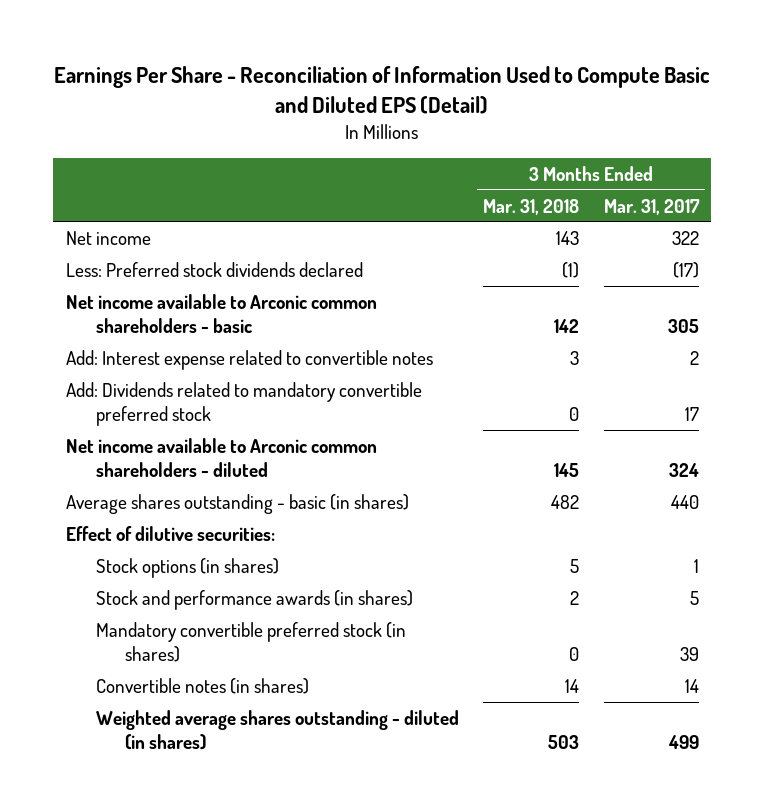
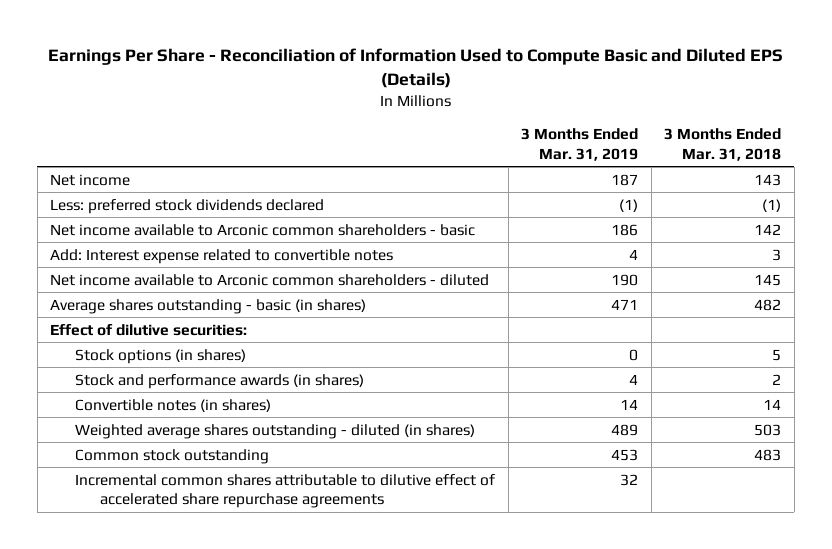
[54,66,711,115] Earnings Per Share - Reconciliation of Information Used to Compute Basic and Diluted EPS (Detail) -> [47,48,783,89] Earnings Per Share - Reconciliation of Information Used to Compute Basic and Diluted EPS (Details)
[603,198,700,215] Mar. 31, 2017 -> none
none -> [521,127,639,161] 3 Months Ended Mar. 31, 2019
[65,261,363,277] Less: Preferred stock dividends declared -> [50,198,325,214] Less: preferred stock dividends declared
[65,381,422,427] Add: Dividends related to mandatory convertible preferred stock -> none
[95,621,406,663] Mandatory convertible preferred stock (in shares) -> none
none -> [75,448,270,464] Common stock outstanding
none -> [75,473,496,509] Incremental common shares attributable to dilutive effect of accelerated share repurchase agreements

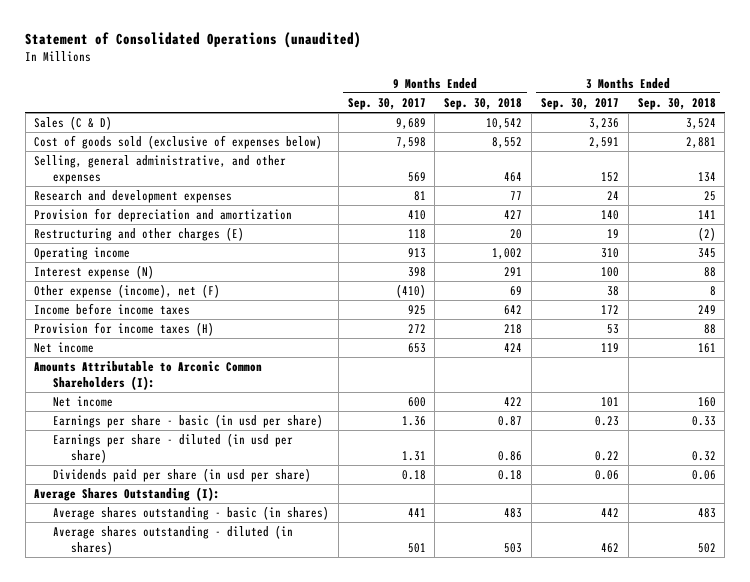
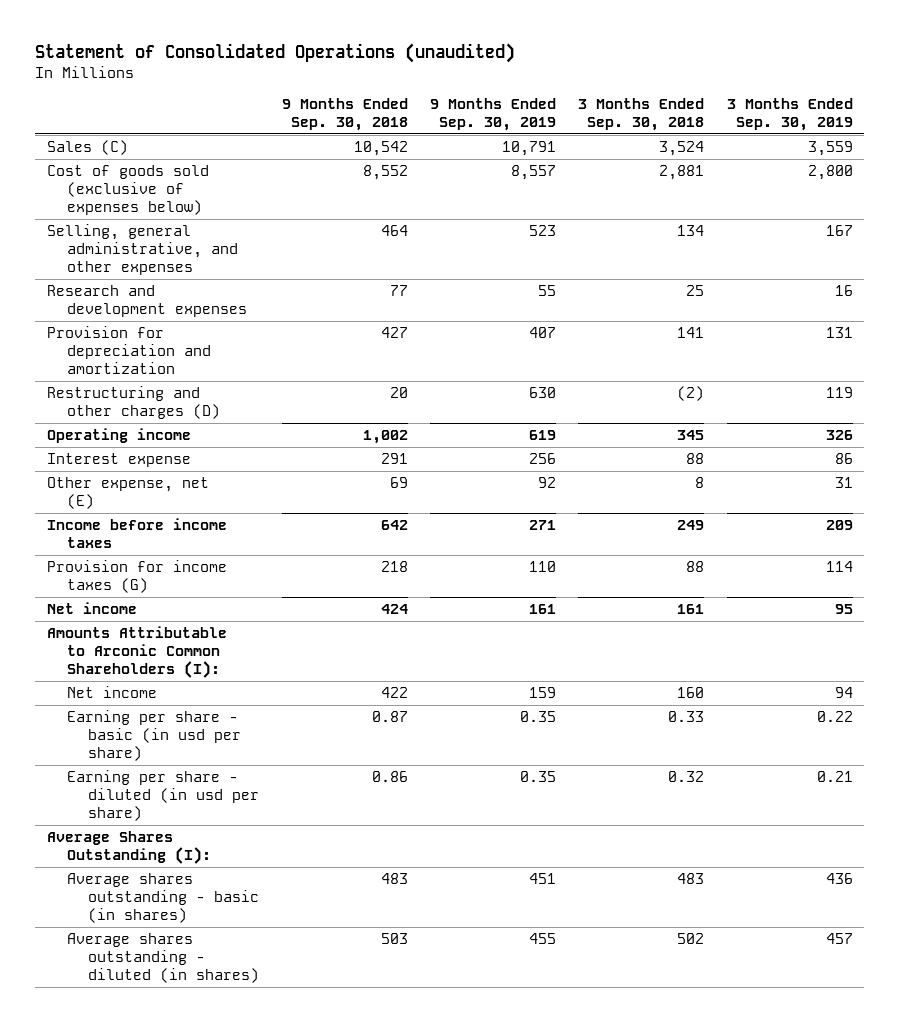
[347,97,426,110] Sep. 30, 2017 -> none
[540,97,619,110] Sep. 30, 2017 -> none
none -> [429,97,556,132] 9 Months Ended Sep. 30, 2019
none -> [726,97,853,132] 3 Months Ended Sep. 30, 2019
[34,115,113,130] Sales (C & D) -> [46,139,128,155] Sales (C)
[34,226,245,241] Restructuring and other charges (E) -> [46,385,221,420] Restructuring and other charges (D)
[34,264,155,279] Interest expense (N) -> [46,452,191,467] Interest expense
[34,283,221,298] Other expense (income), net (F) -> [46,476,209,510] Other expense, net (E)
[34,321,215,336] Provision for income taxes (H) -> [46,559,227,594] Provision for income taxes (G)
[52,467,311,482] Dividends paid per share (in usd per share) -> none
[52,413,323,428] Earnings per share - basic (in usd per share) -> [67,709,242,762] Earning per share - basic (in usd per share)
[52,432,293,463] Earnings per share - diluted (in usd per share) -> [67,769,260,822] Earning per share - diluted (in usd per share)

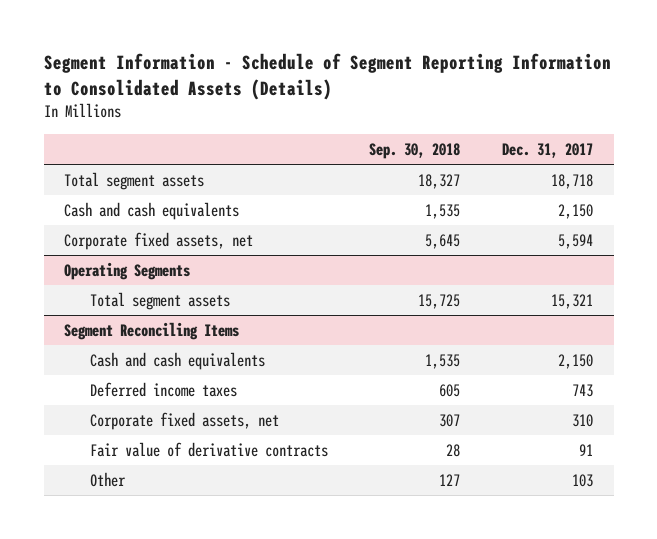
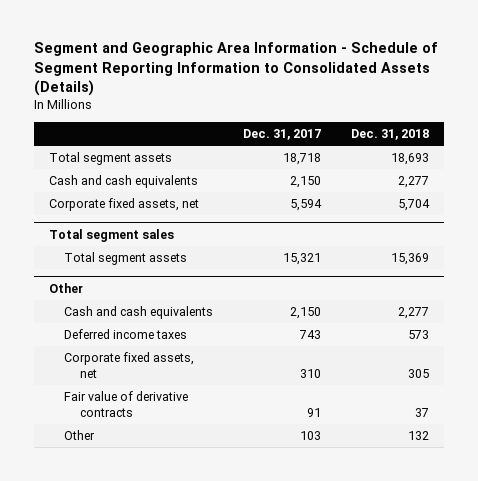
[43,53,611,100] Segment Information - Schedule of Segment Reporting Information to Consolidated Assets (Details) -> [33,42,438,97] Segment and Geographic Area Information - Schedule of Segment Reporting Information to Consolidated Assets (Details)
[369,142,461,159] Sep. 30, 2018 -> none
none -> [350,128,429,140] Dec. 31, 2018
[64,262,191,281] Operating Segments -> [48,229,174,243] Total segment sales
[64,322,240,341] Segment Reconciling Items -> [48,283,83,294] Other

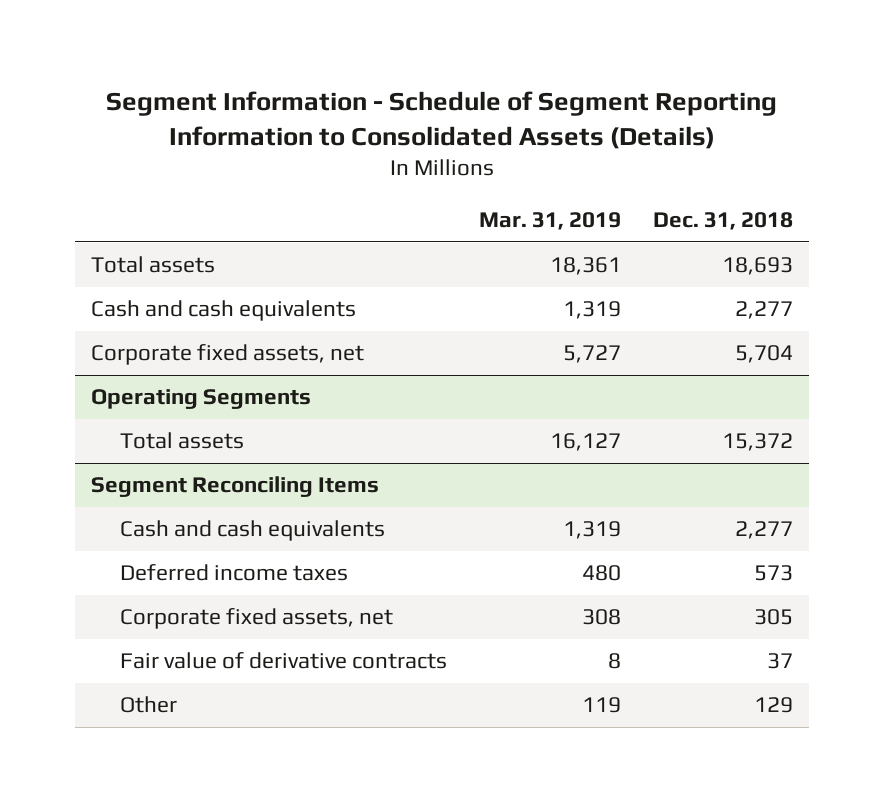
[33,42,438,97] Segment and Geographic Area Information - Schedule of Segment Reporting Information to Consolidated Assets (Details) -> [106,90,778,149] Segment Information - Schedule of Segment Reporting Information to Consolidated Assets (Details)
[243,128,322,140] Dec. 31, 2017 -> none
none -> [479,211,622,230] Mar. 31, 2019
[48,152,172,166] Total segment assets -> [91,256,216,274] Total assets
[48,229,174,243] Total segment sales -> [91,389,312,410] Operating Segments
[64,252,188,266] Total segment assets -> [120,432,245,450] Total assets
[390,253,429,266] 15,369 -> [722,433,794,452] 15,372
[48,283,83,294] Other -> [91,476,380,498] Segment Reconciling Items
[407,431,429,441] 132 -> [754,697,794,714] 129

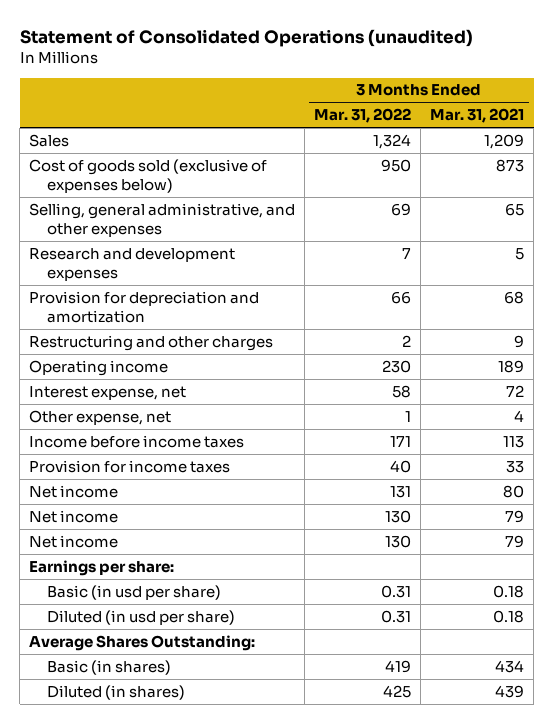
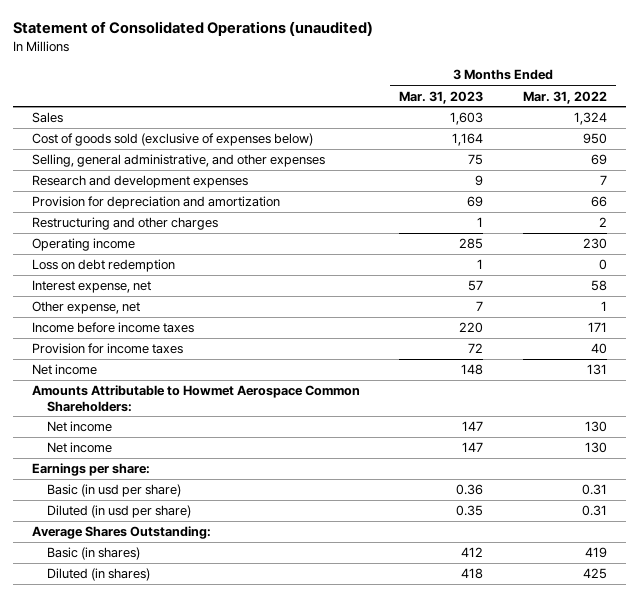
[430,108,525,124] Mar. 31, 2021 -> none
none -> [399,90,484,104] Mar. 31, 2023
none -> [32,259,176,273] Loss on debt redemption
none -> [32,385,361,412] Amounts Attributable to Howmet Aerospace Common Shareholders:

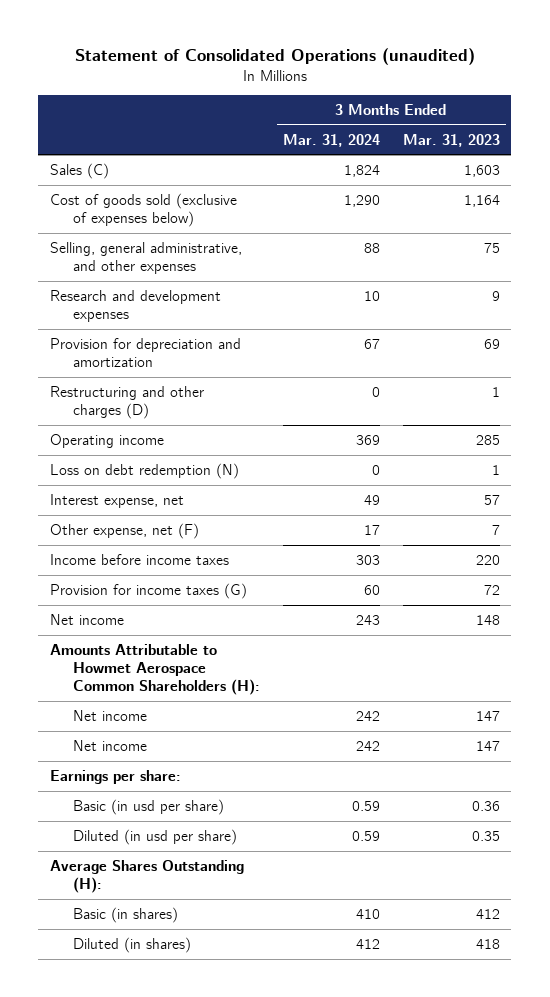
[522,90,607,104] Mar. 31, 2022 -> none
none -> [282,133,380,147] Mar. 31, 2024
[32,112,64,124] Sales -> [49,162,109,179] Sales (C)
[32,217,219,231] Restructuring and other charges -> [49,385,204,419] Restructuring and other charges (D)
[32,259,176,273] Loss on debt redemption -> [49,462,239,479] Loss on debt redemption (N)
[32,301,141,315] Other expense, net -> [49,522,199,539] Other expense, net (F)
[32,343,184,355] Provision for income taxes -> [49,582,247,599] Provision for income taxes (G)
[32,385,361,412] Amounts Attributable to Howmet Aerospace Common Shareholders: -> [49,643,260,696] Amounts Attributable to Howmet Aerospace Common Shareholders (H):
[32,526,212,540] Average Shares Outstanding: -> [49,859,244,893] Average Shares Outstanding (H):

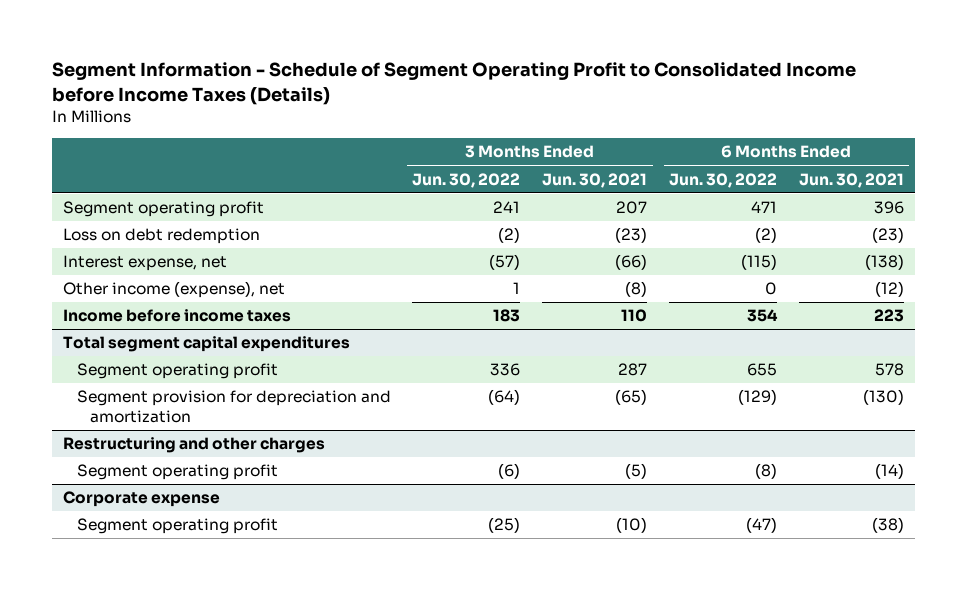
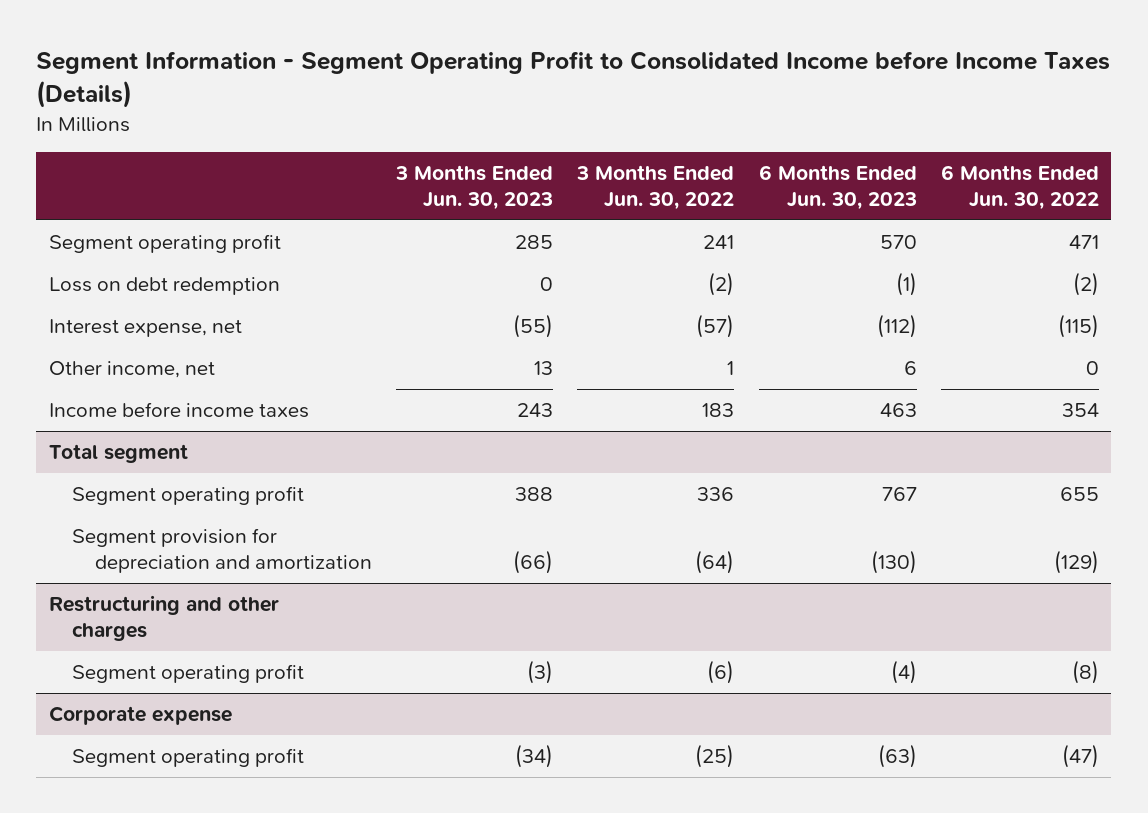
[52,62,857,105] Segment Information - Schedule of Segment Operating Profit to Consolidated Income before Income Taxes (Details) -> [36,51,1111,109] Segment Information - Segment Operating Profit to Consolidated Income before Income Taxes (Details)
[542,172,648,188] Jun. 30, 2021 -> none
[798,172,904,188] Jun. 30, 2021 -> none
none -> [395,165,554,211] 3 Months Ended Jun. 30, 2023
none -> [758,165,917,211] 6 Months Ended Jun. 30, 2023
[62,281,285,299] Other income (expense), net -> [48,361,215,379] Other income, net
[62,336,350,353] Total segment capital expenditures -> [48,444,188,464] Total segment

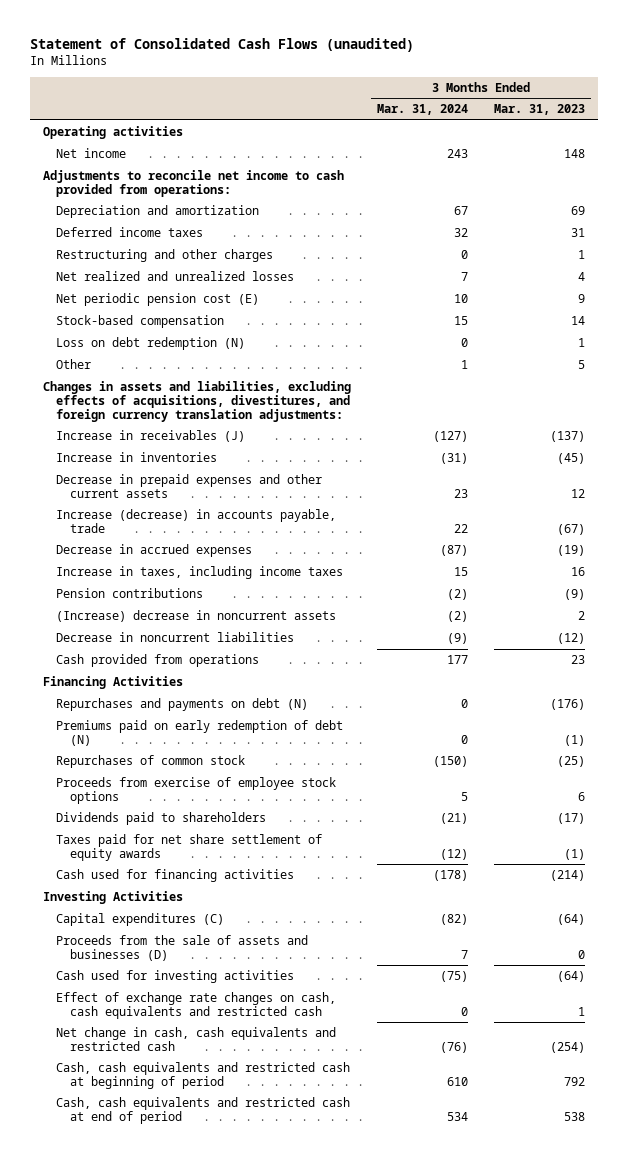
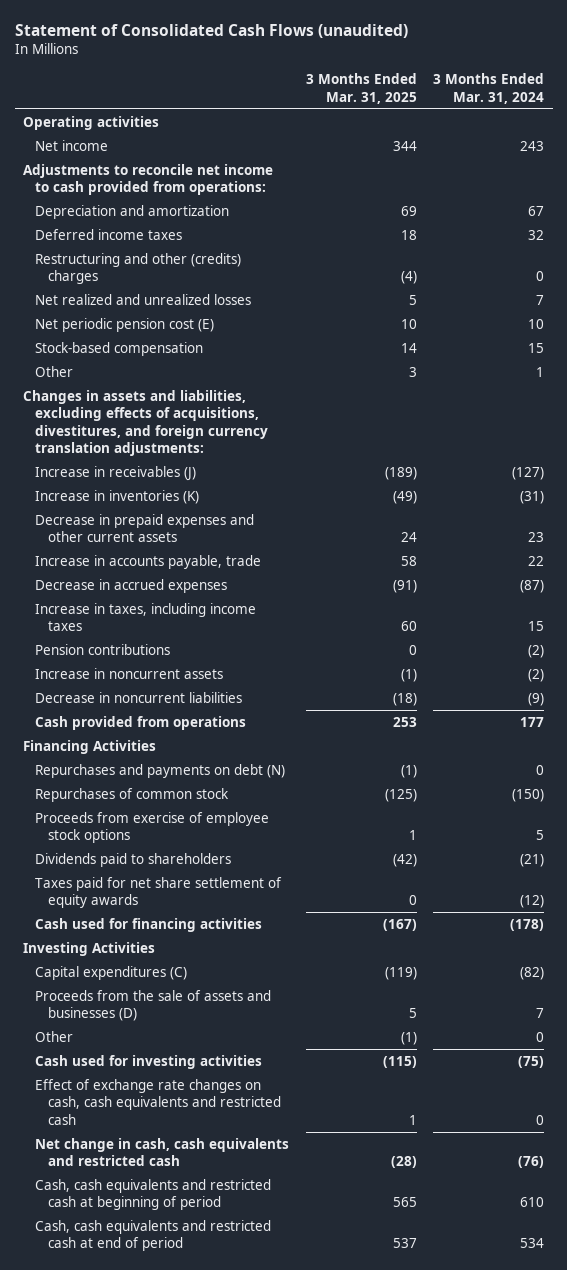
[493,104,585,116] Mar. 31, 2023 -> none
none -> [305,73,417,104] 3 Months Ended Mar. 31, 2025
[56,249,274,263] Restructuring and other charges -> [35,252,242,285] Restructuring and other (credits) charges
[56,337,246,351] Loss on debt redemption (N) -> none
[56,452,218,463] Increase in inventories -> [35,489,200,504] Increase in inventories (K)
[56,509,337,533] Increase (decrease) in accounts payable, trade -> [35,554,262,569] Increase in accounts payable, trade
[56,610,337,623] (Increase) decrease in noncurrent assets -> [35,667,224,679] Increase in noncurrent assets
[56,720,344,746] Premiums paid on early redemption of debt (N) -> none
none -> [35,1030,74,1042] Other

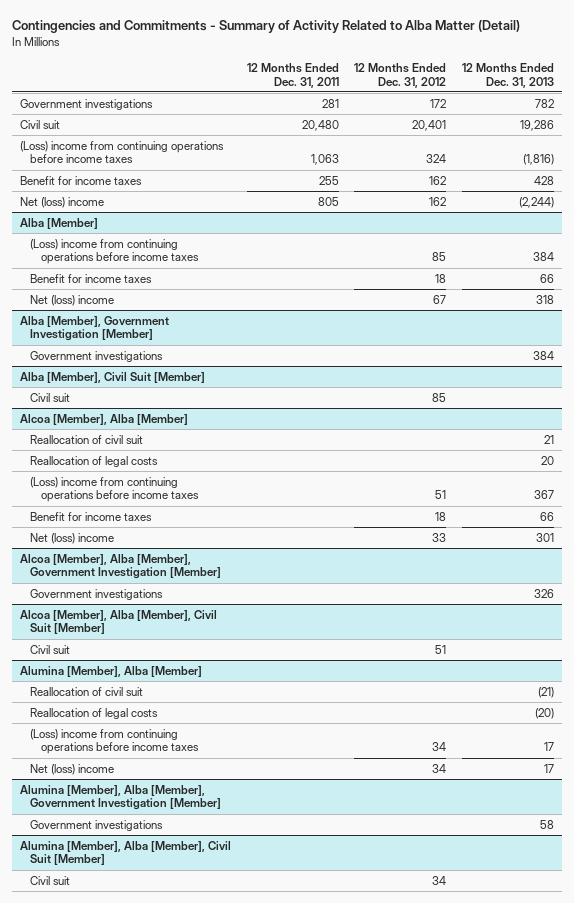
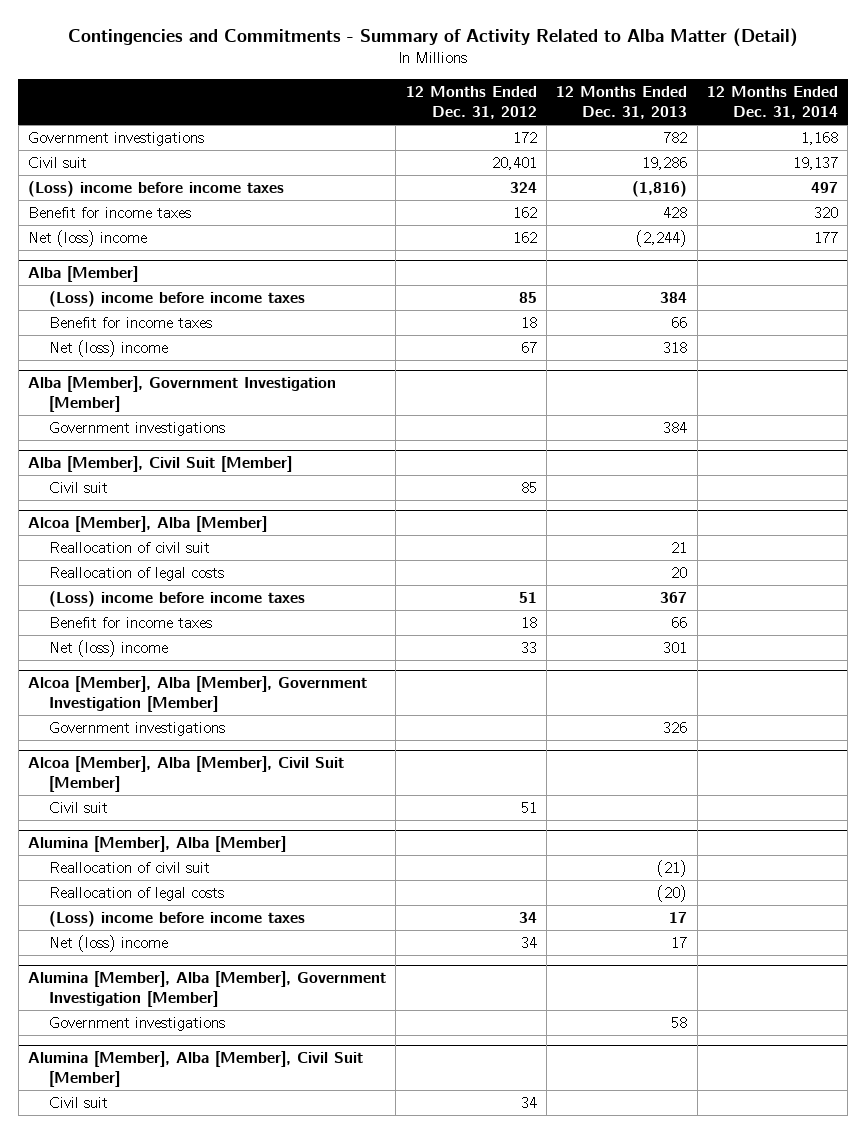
[246,62,339,88] 12 Months Ended Dec. 31, 2011 -> none
none -> [706,85,838,119] 12 Months Ended Dec. 31, 2014
[20,140,225,164] (Loss) income from continuing operations before income taxes -> [27,180,284,197] (Loss) income before income taxes
[30,238,199,265] (Loss) income from continuing operations before income taxes -> [49,290,306,307] (Loss) income before income taxes
[30,476,199,503] (Loss) income from continuing operations before income taxes -> [49,590,306,607] (Loss) income before income taxes
[30,728,199,755] (Loss) income from continuing operations before income taxes -> [49,910,306,927] (Loss) income before income taxes

